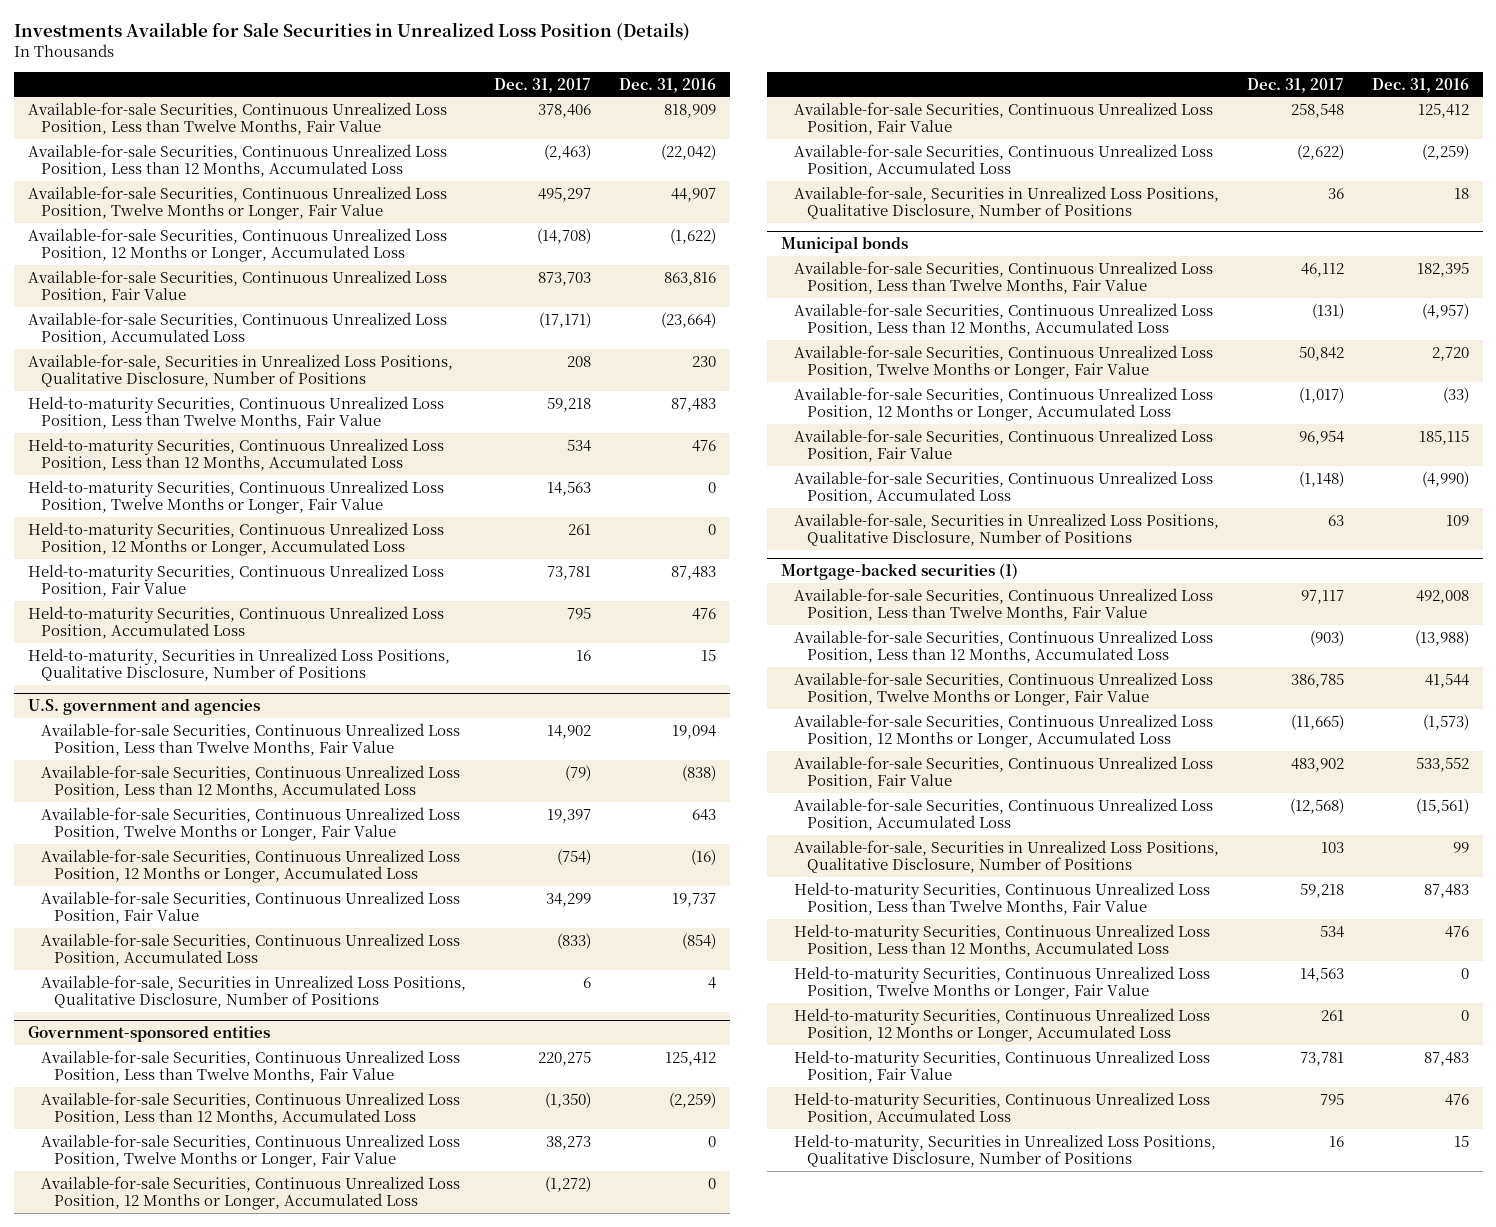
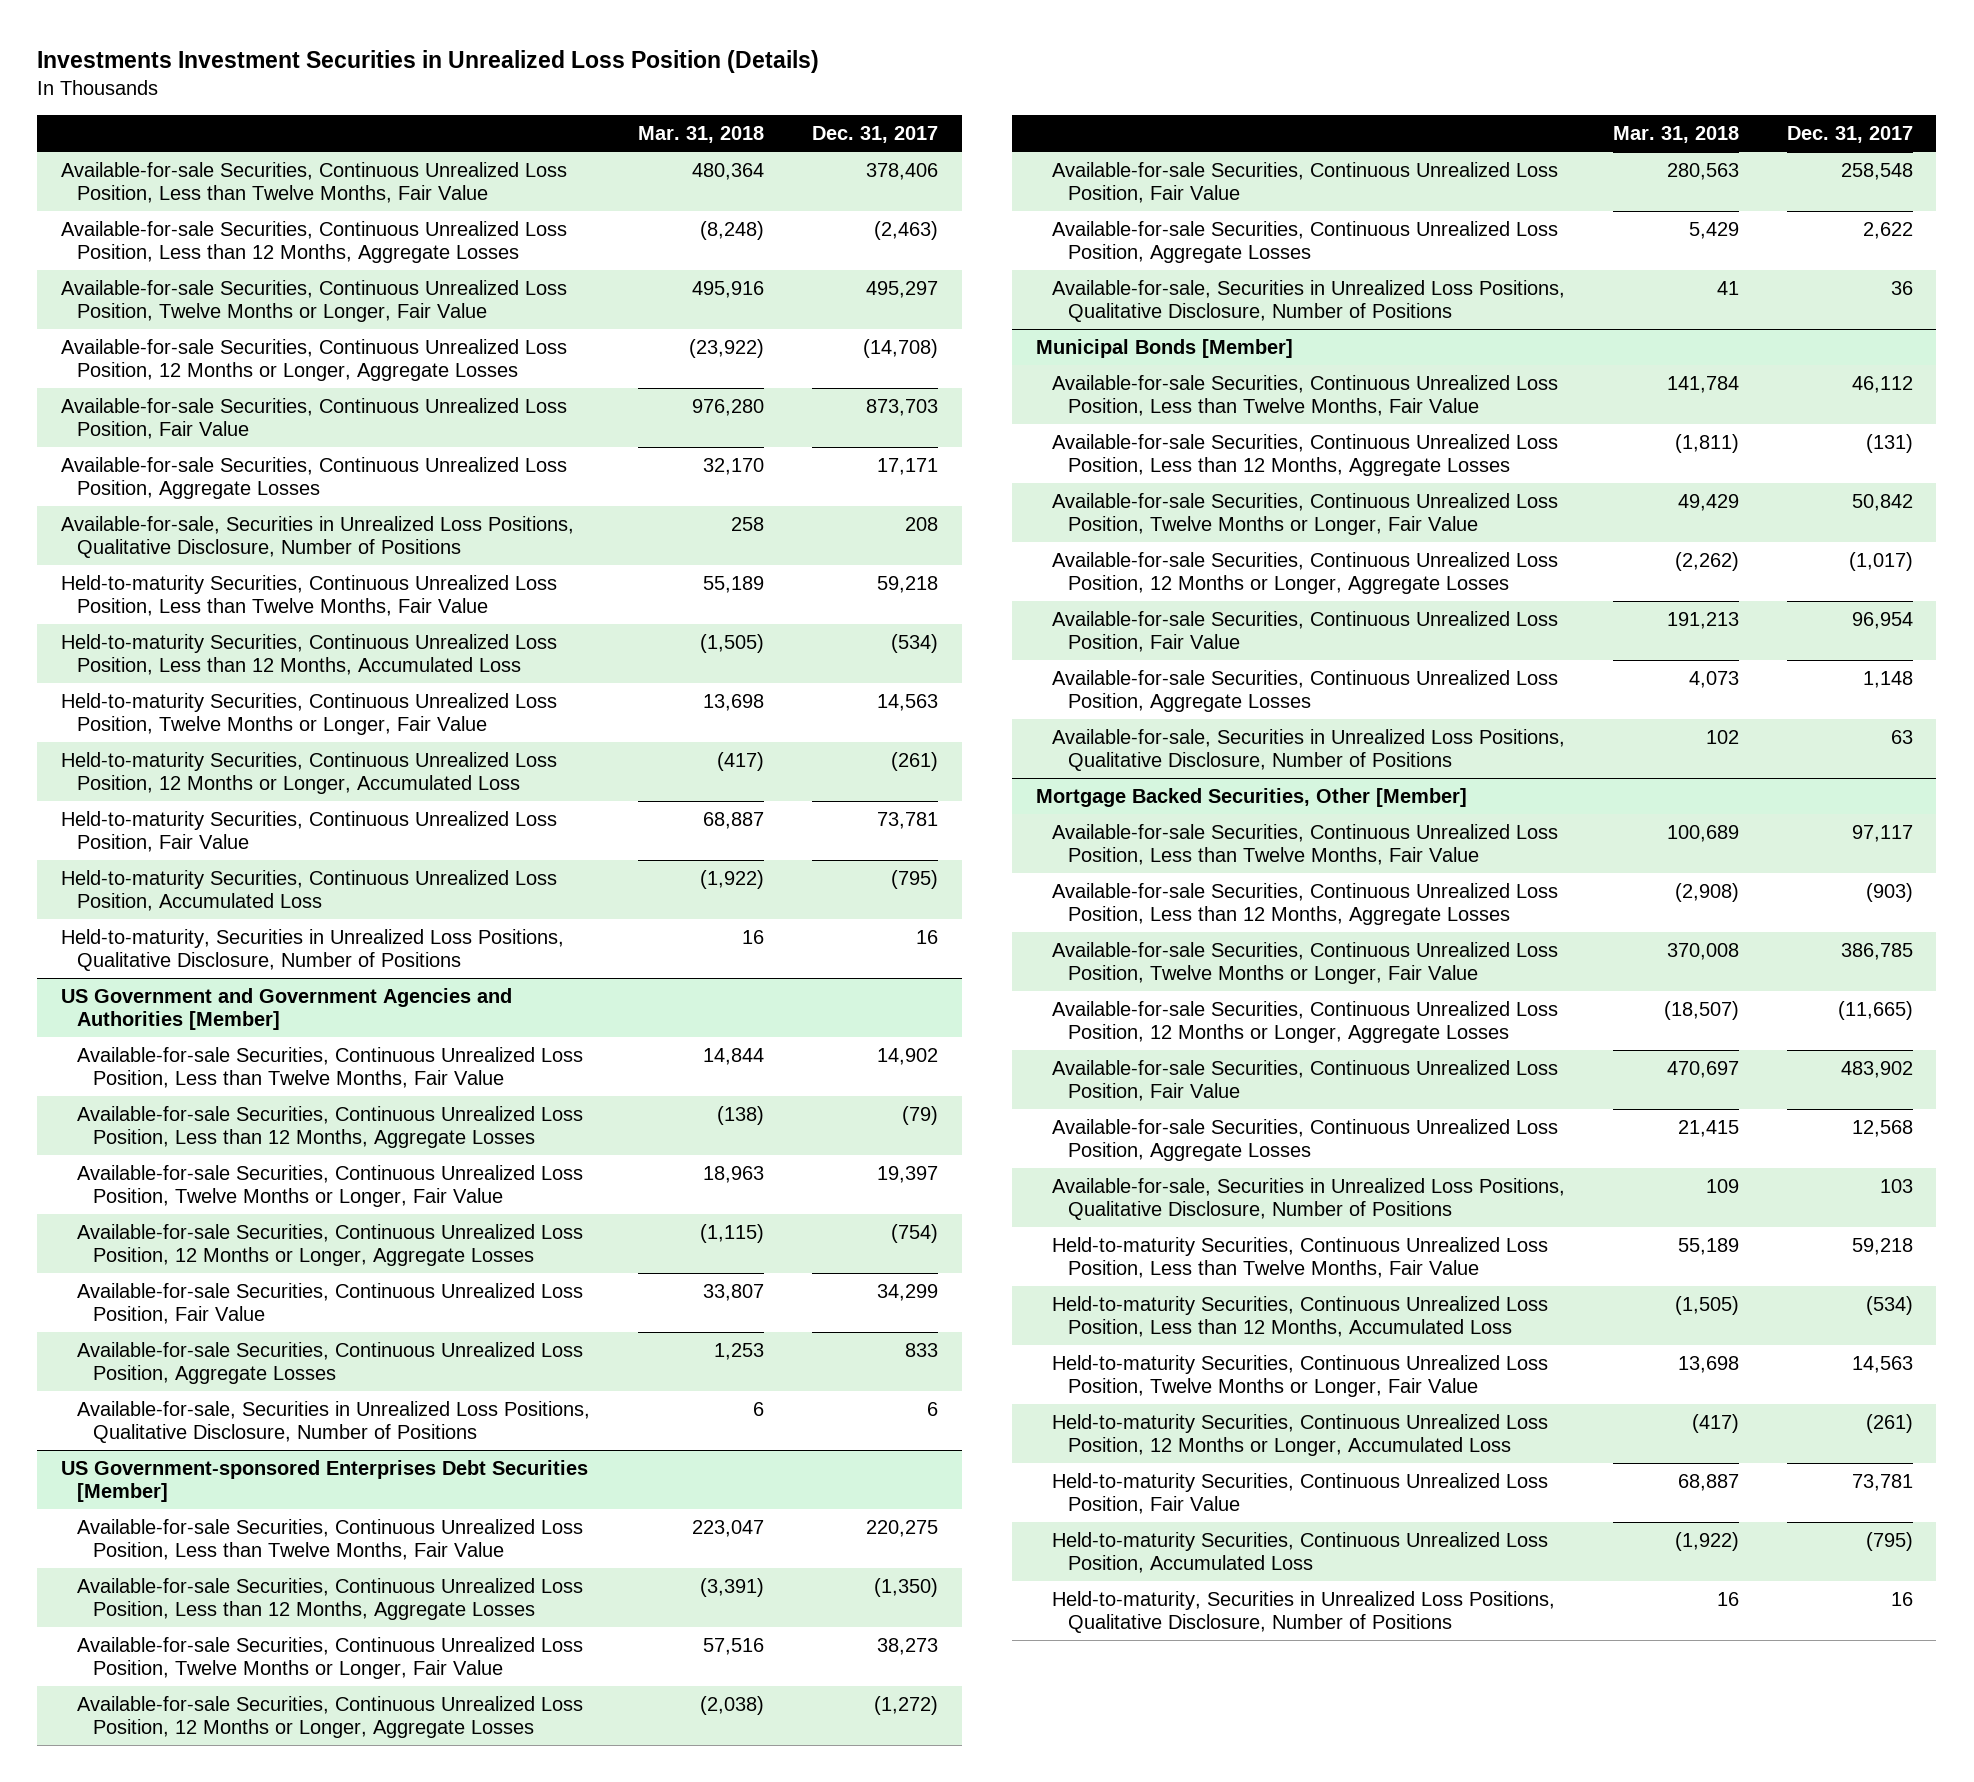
[13,21,690,41] Investments Available for Sale Securities in Unrealized Loss Position (Details) -> [37,50,820,74] Investments Investment Securities in Unrealized Loss Position (Details)
[618,77,716,93] Dec. 31, 2016 -> none
none -> [638,125,765,143] Mar. 31, 2018
[27,143,447,177] Available-for-sale Securities, Continuous Unrealized Loss Position, Less than 12 Months, Accumulated Loss -> [61,220,568,264] Available-for-sale Securities, Continuous Unrealized Loss Position, Less than 12 Months, Aggregate Losses
[27,227,447,262] Available-for-sale Securities, Continuous Unrealized Loss Position, 12 Months or Longer, Accumulated Loss -> [61,338,568,382] Available-for-sale Securities, Continuous Unrealized Loss Position, 12 Months or Longer, Aggregate Losses
[27,311,447,345] Available-for-sale Securities, Continuous Unrealized Loss Position, Accumulated Loss -> [61,456,568,500] Available-for-sale Securities, Continuous Unrealized Loss Position, Aggregate Losses
[538,311,591,328] (17,171) -> [876,457,938,475] 17,171
[566,438,591,452] 534 -> [890,633,938,653] (534)
[567,523,591,535] 261 -> [890,751,938,771] (261)
[566,606,591,619] 795 -> [890,869,938,889] (795)
[27,699,260,716] U.S. government and agencies -> [61,987,513,1031] US Government and Government Agencies and Authorities [Member]
[40,764,460,798] Available-for-sale Securities, Continuous Unrealized Loss Position, Less than 12 Months, Accumulated Loss -> [77,1105,584,1149] Available-for-sale Securities, Continuous Unrealized Loss Position, Less than 12 Months, Aggregate Losses
[40,848,460,883] Available-for-sale Securities, Continuous Unrealized Loss Position, 12 Months or Longer, Accumulated Loss -> [77,1223,584,1267] Available-for-sale Securities, Continuous Unrealized Loss Position, 12 Months or Longer, Aggregate Losses
[40,932,460,966] Available-for-sale Securities, Continuous Unrealized Loss Position, Accumulated Loss -> [77,1341,584,1385] Available-for-sale Securities, Continuous Unrealized Loss Position, Aggregate Losses
[556,932,591,949] (833) -> [904,1342,938,1357] 833
[27,1026,270,1043] Government-sponsored entities -> [61,1459,589,1503] US Government-sponsored Enterprises Debt Securities [Member]
[40,1091,460,1125] Available-for-sale Securities, Continuous Unrealized Loss Position, Less than 12 Months, Accumulated Loss -> [77,1577,584,1621] Available-for-sale Securities, Continuous Unrealized Loss Position, Less than 12 Months, Aggregate Losses
[40,1175,460,1210] Available-for-sale Securities, Continuous Unrealized Loss Position, 12 Months or Longer, Accumulated Loss -> [77,1695,584,1739] Available-for-sale Securities, Continuous Unrealized Loss Position, 12 Months or Longer, Aggregate Losses
[794,143,1214,177] Available-for-sale Securities, Continuous Unrealized Loss Position, Accumulated Loss -> [1051,220,1558,264] Available-for-sale Securities, Continuous Unrealized Loss Position, Aggregate Losses
[1296,143,1344,160] (2,622) -> [1862,221,1913,239] 2,622
[780,236,908,254] Municipal bonds -> [1035,338,1293,358] Municipal Bonds [Member]
[794,302,1214,336] Available-for-sale Securities, Continuous Unrealized Loss Position, Less than 12 Months, Accumulated Loss -> [1051,433,1558,477] Available-for-sale Securities, Continuous Unrealized Loss Position, Less than 12 Months, Aggregate Losses
[794,386,1214,421] Available-for-sale Securities, Continuous Unrealized Loss Position, 12 Months or Longer, Accumulated Loss -> [1051,551,1558,595] Available-for-sale Securities, Continuous Unrealized Loss Position, 12 Months or Longer, Aggregate Losses
[794,470,1214,504] Available-for-sale Securities, Continuous Unrealized Loss Position, Accumulated Loss -> [1051,669,1558,713] Available-for-sale Securities, Continuous Unrealized Loss Position, Aggregate Losses
[1298,470,1344,487] (1,148) -> [1862,670,1913,688] 1,148
[780,563,1018,581] Mortgage-backed securities (1) -> [1035,787,1467,807] Mortgage Backed Securities, Other [Member]
[794,629,1214,663] Available-for-sale Securities, Continuous Unrealized Loss Position, Less than 12 Months, Accumulated Loss -> [1051,882,1558,926] Available-for-sale Securities, Continuous Unrealized Loss Position, Less than 12 Months, Aggregate Losses
[794,713,1214,748] Available-for-sale Securities, Continuous Unrealized Loss Position, 12 Months or Longer, Accumulated Loss -> [1051,1000,1558,1044] Available-for-sale Securities, Continuous Unrealized Loss Position, 12 Months or Longer, Aggregate Losses
[794,797,1214,831] Available-for-sale Securities, Continuous Unrealized Loss Position, Accumulated Loss -> [1051,1118,1558,1162] Available-for-sale Securities, Continuous Unrealized Loss Position, Aggregate Losses
[1289,797,1344,814] (12,568) -> [1851,1119,1913,1137] 12,568
[1319,924,1344,938] 534 -> [1865,1295,1913,1315] (534)
[1320,1009,1344,1021] 261 -> [1865,1413,1913,1433] (261)
[1319,1092,1344,1105] 795 -> [1865,1531,1913,1551] (795)

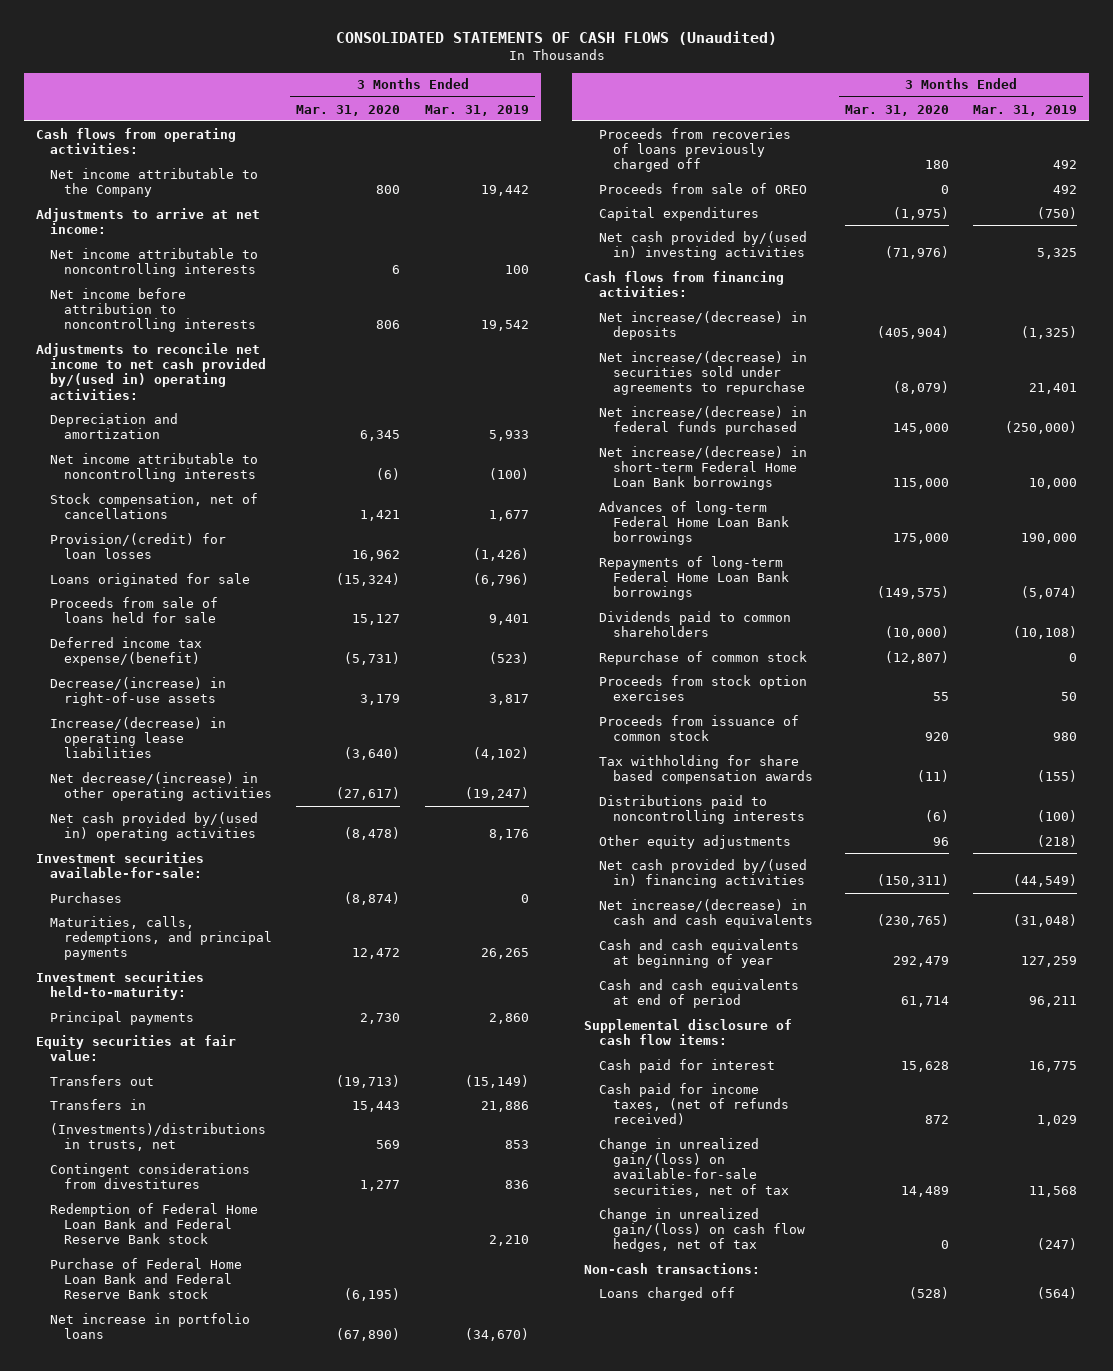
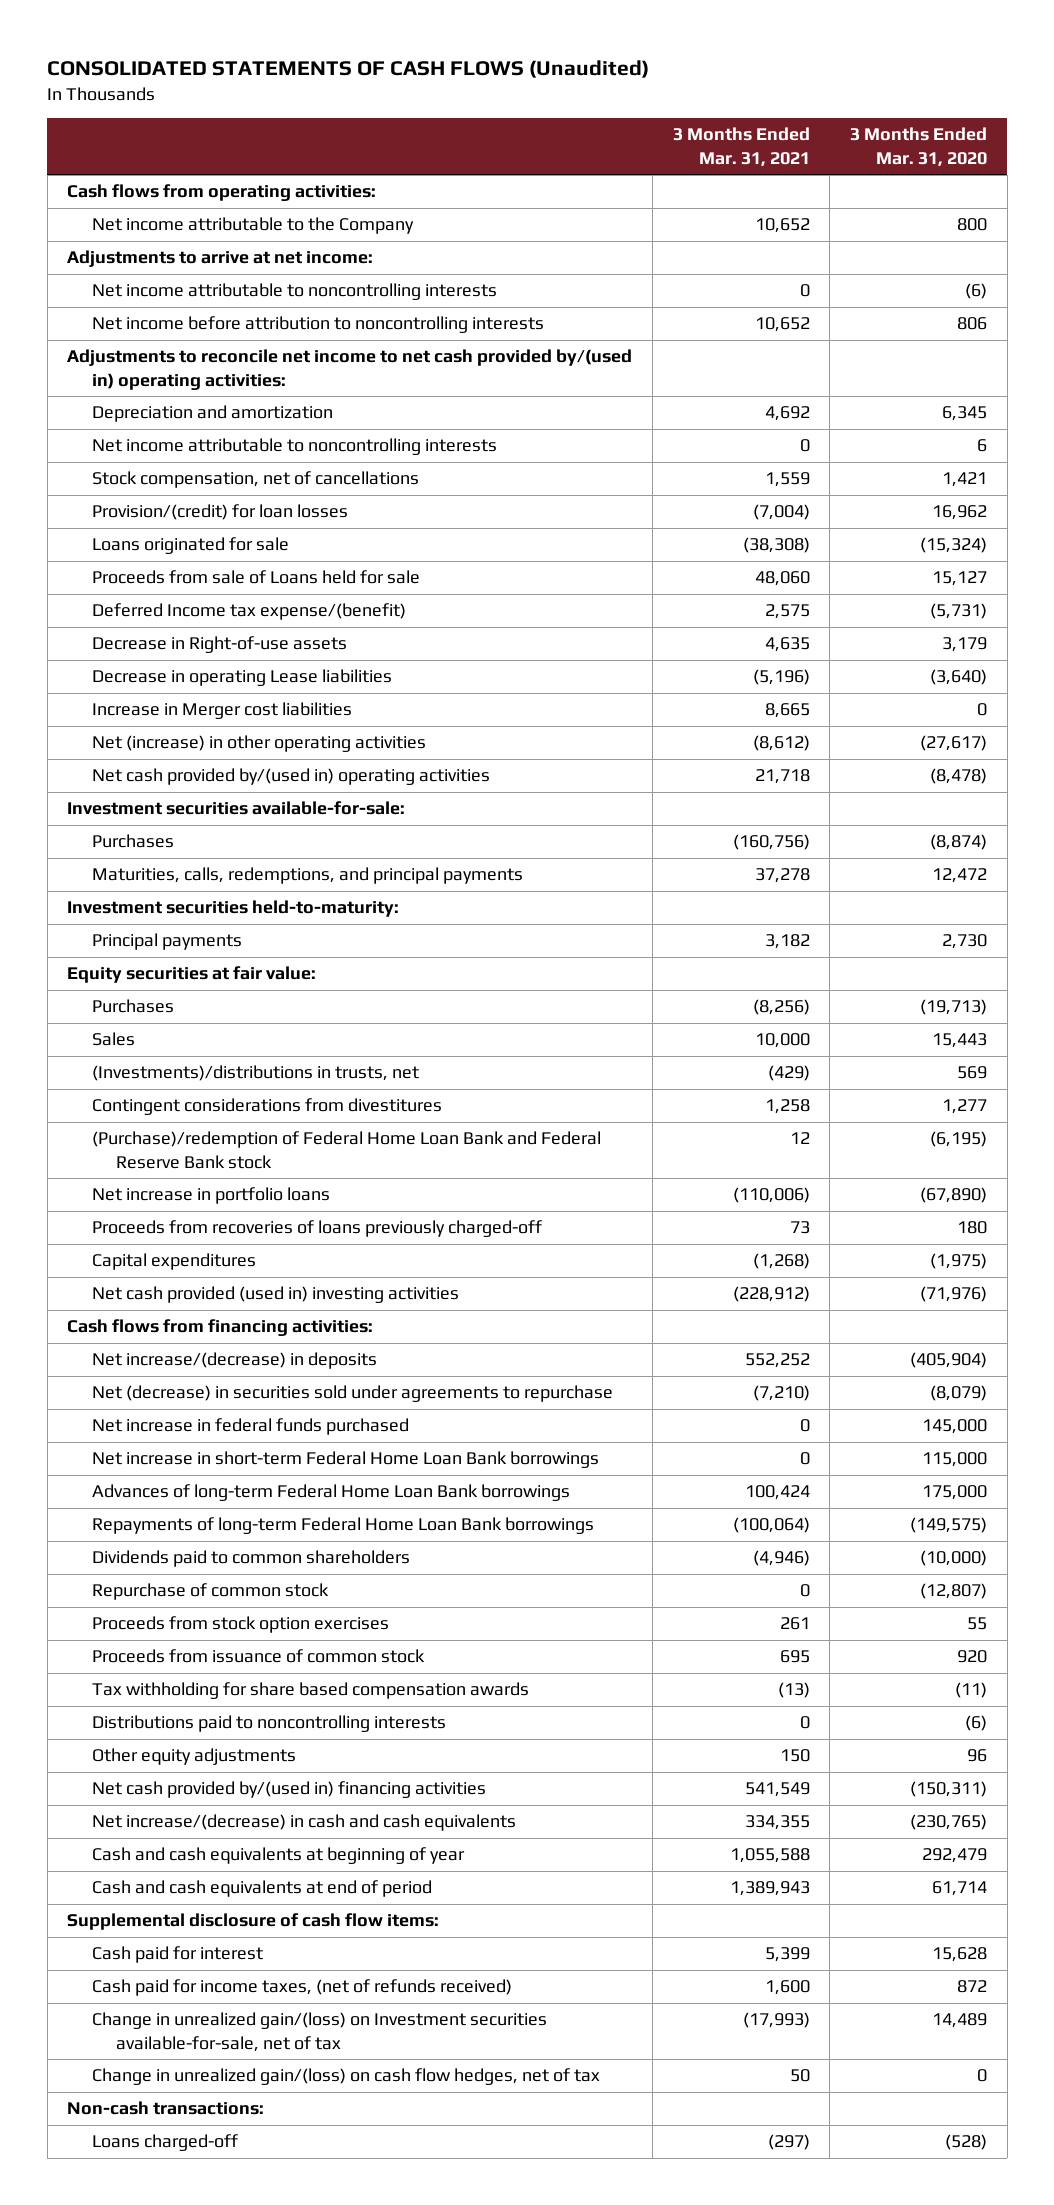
[424,104,529,116] Mar. 31, 2019 -> none
none -> [672,127,810,167] 3 Months Ended Mar. 31, 2021
[50,452,259,483] Net income attributable to noncontrolling interests -> [91,283,497,301] Net income attributable to noncontrolling interests
[50,247,259,278] Net income attributable to noncontrolling interests -> [91,438,497,456] Net income attributable to noncontrolling interests
[50,596,219,624] Proceeds from sale of loans held for sale -> [91,570,420,585] Proceeds from sale of Loans held for sale
[50,636,203,667] Deferred income tax expense/(benefit) -> [91,603,406,621] Deferred Income tax expense/(benefit)
[50,676,227,707] Decrease/(increase) in right-of-use assets -> [91,636,347,654] Decrease in Right-of-use assets
[50,716,227,759] Increase/(decrease) in operating lease liabilities -> [91,669,392,687] Decrease in operating Lease liabilities
none -> [91,702,352,720] Increase in Merger cost liabilities
[50,771,273,802] Net decrease/(increase) in other operating activities -> [91,735,426,753] Net (increase) in other operating activities
[50,1074,155,1086] Transfers out -> [91,999,174,1014] Purchases
[50,1098,147,1110] Transfers in -> [91,1032,135,1047] Sales
[50,1202,259,1245] Redemption of Federal Home Loan Bank and Federal Reserve Bank stock -> none
[50,1257,243,1300] Purchase of Federal Home Loan Bank and Federal Reserve Bank stock -> [91,1131,601,1169] (Purchase)/redemption of Federal Home Loan Bank and Federal Reserve Bank stock
[598,182,807,194] Proceeds from sale of OREO -> none
[598,127,791,173] Proceeds from recoveries of loans previously charged off -> [91,1220,542,1238] Proceeds from recoveries of loans previously charged-off
[598,230,807,261] Net cash provided by/(used in) investing activities -> [91,1286,459,1304] Net cash provided (used in) investing activities
[598,350,807,396] Net increase/(decrease) in securities sold under agreements to repurchase -> [91,1385,613,1403] Net (decrease) in securities sold under agreements to repurchase
[598,405,807,436] Net increase/(decrease) in federal funds purchased -> [91,1418,409,1436] Net increase in federal funds purchased
[598,445,807,491] Net increase/(decrease) in short-term Federal Home Loan Bank borrowings -> [91,1451,599,1469] Net increase in short-term Federal Home Loan Bank borrowings
[598,1137,789,1197] Change in unrealized gain/(loss) on available-for-sale securities, net of tax -> [91,2012,547,2052] Change in unrealized gain/(loss) on Investment securities available-for-sale, net of tax
[598,1286,735,1301] Loans charged off -> [91,2134,238,2152] Loans charged-off

